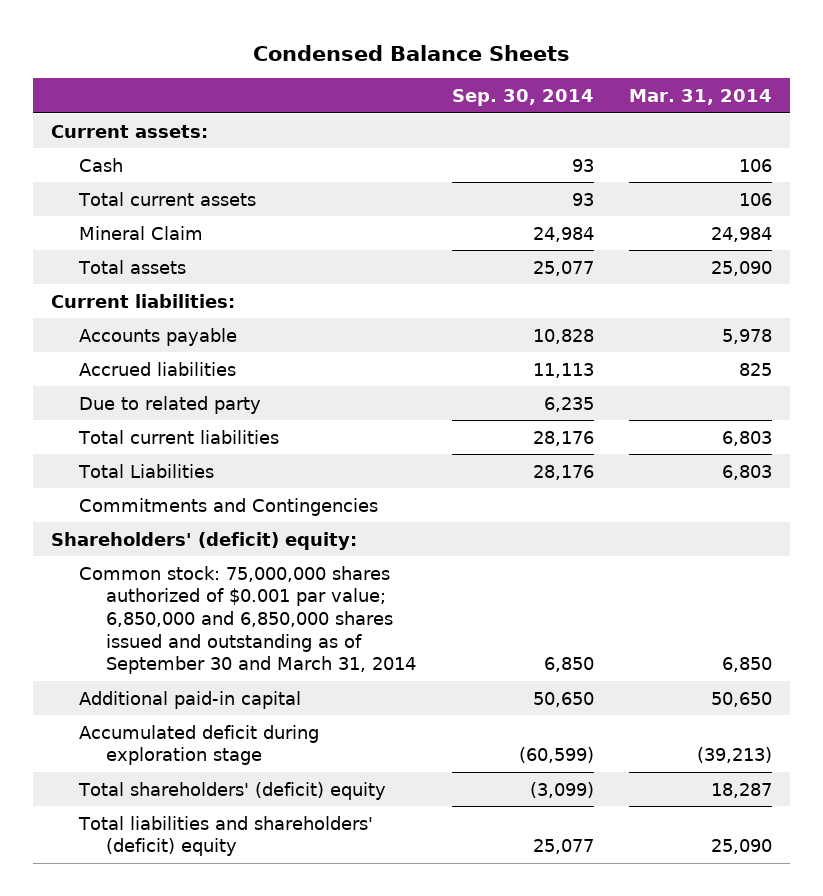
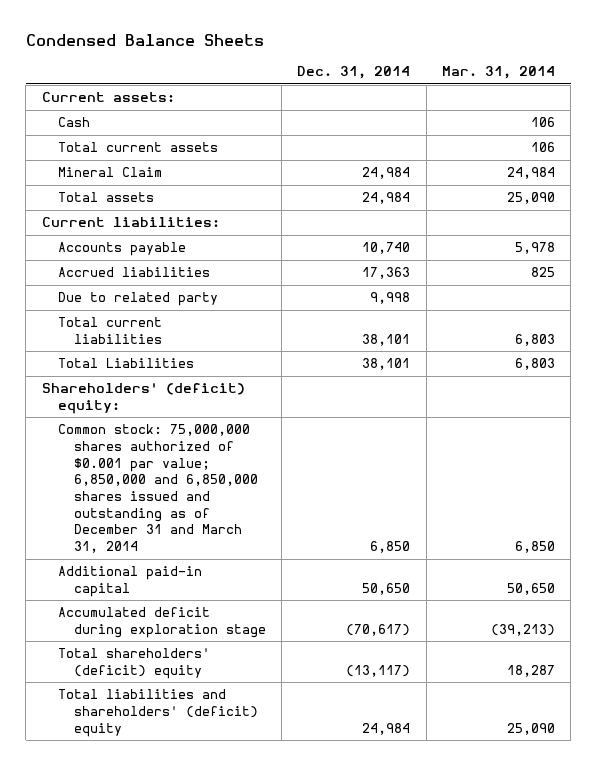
[451,88,594,106] Sep. 30, 2014 -> none
none -> [297,66,411,80] Dec. 31, 2014
[78,497,378,516] Commitments and Contingencies -> none
[78,565,417,675] Common stock: 75,000,000 shares authorized of $0.001 par value; 6,850,000 and 6,850,000 shares issued and outstanding as of September 30 and March 31, 2014 -> [57,424,258,554] Common stock: 75,000,000 shares authorized of $0.001 par value; 6,850,000 and 6,850,000 shares issued and outstanding as of December 31 and March 31, 2014

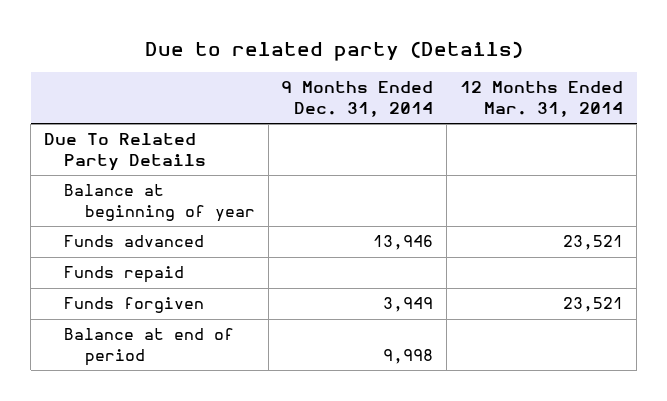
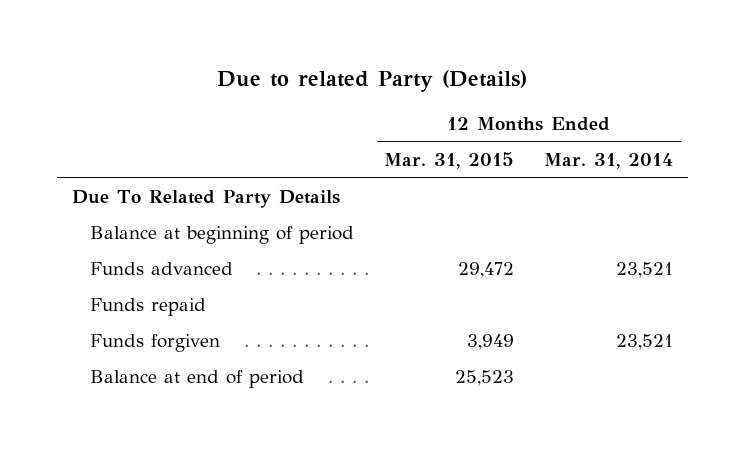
[144,40,523,61] Due to related party (Details) -> [217,70,528,93] Due to related Party (Details)
[281,81,434,117] 9 Months Ended Dec. 31, 2014 -> none
none -> [384,151,515,169] Mar. 31, 2015
[64,184,255,223] Balance at beginning of year -> [90,225,355,244] Balance at beginning of period

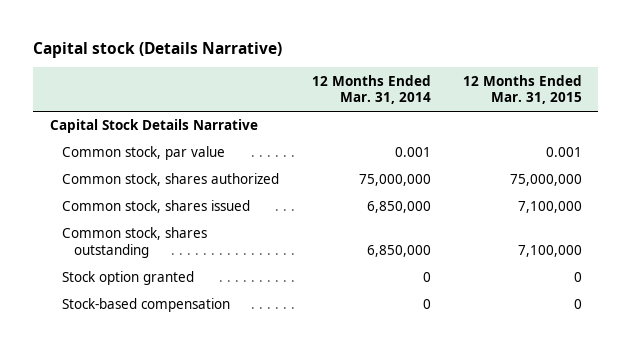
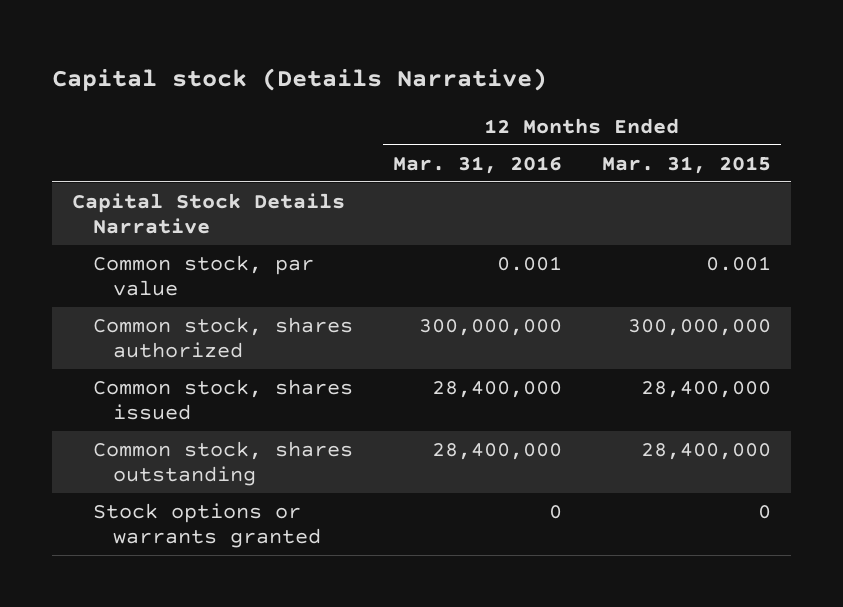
[311,74,431,105] 12 Months Ended Mar. 31, 2014 -> none
none -> [392,155,562,174] Mar. 31, 2016
[61,298,230,313] Stock-based compensation -> none
[510,174,583,187] 75,000,000 -> [628,318,772,336] 300,000,000
[518,201,583,214] 7,100,000 -> [641,380,772,398] 28,400,000
[518,245,583,258] 7,100,000 -> [641,442,772,460] 28,400,000
[61,271,194,286] Stock option granted -> [92,502,322,549] Stock options or warrants granted

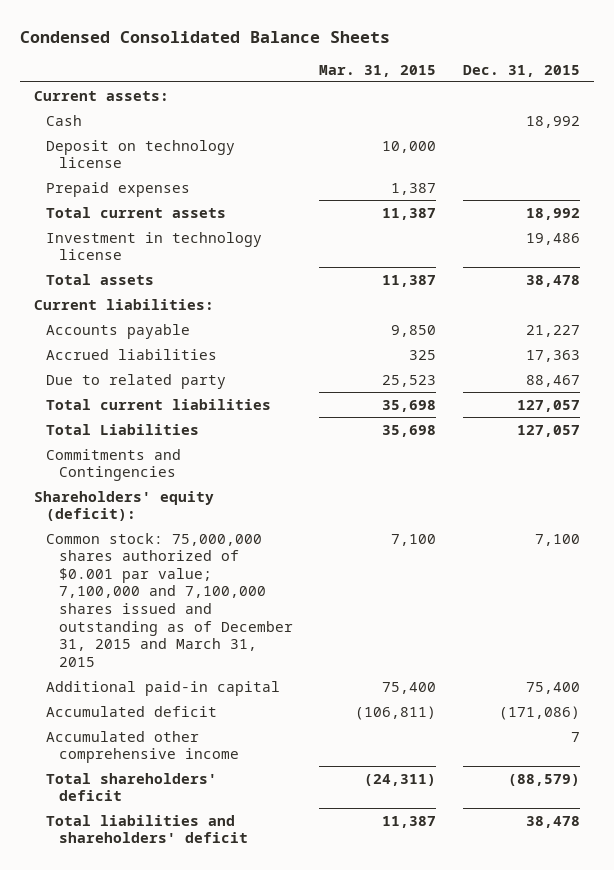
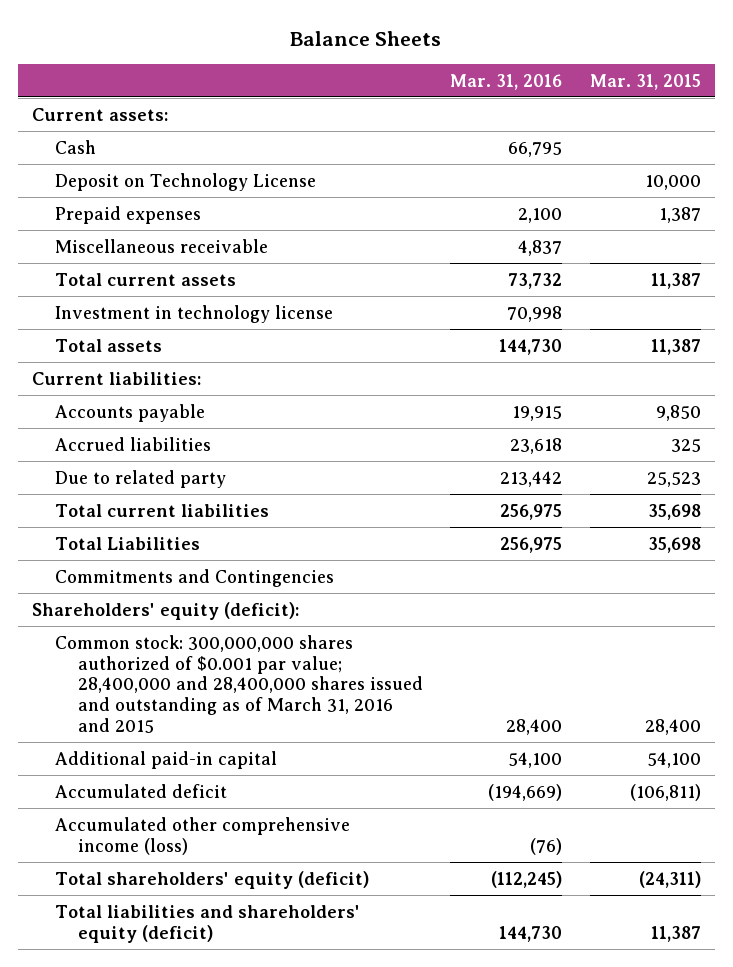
[20,30,391,43] Condensed Consolidated Balance Sheets -> [290,31,442,47] Balance Sheets
[463,64,581,77] Dec. 31, 2015 -> none
none -> [450,73,563,90] Mar. 31, 2016
[46,139,236,169] Deposit on technology license -> [54,172,316,191] Deposit on Technology License
none -> [54,238,268,253] Miscellaneous receivable
[46,532,293,667] Common stock: 75,000,000 shares authorized of $0.001 par value; 7,100,000 and 7,100,000 shares issued and outstanding as of December 31, 2015 and March 31, 2015 -> [54,634,423,734] Common stock: 300,000,000 shares authorized of $0.001 par value; 28,400,000 and 28,400,000 shares issued and outstanding as of March 31, 2016 and 2015
[391,533,437,546] 7,100 -> [645,719,702,736] 28,400
[382,681,437,694] 75,400 -> [647,751,702,768] 54,100
[46,730,239,764] Accumulated other comprehensive income -> [54,816,350,855] Accumulated other comprehensive income (loss)
[46,772,218,802] Total shareholders' deficit -> [54,870,369,889] Total shareholders' equity (deficit)
[46,814,248,844] Total liabilities and shareholders' deficit -> [54,904,360,943] Total liabilities and shareholders' equity (deficit)

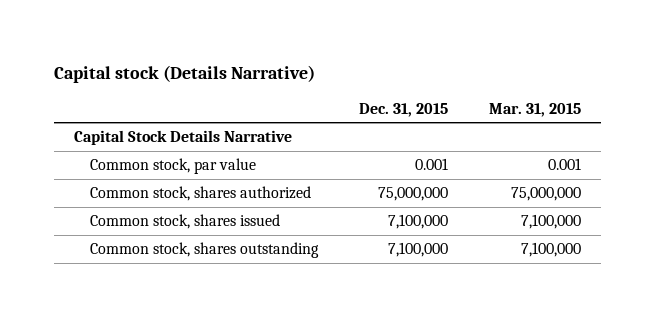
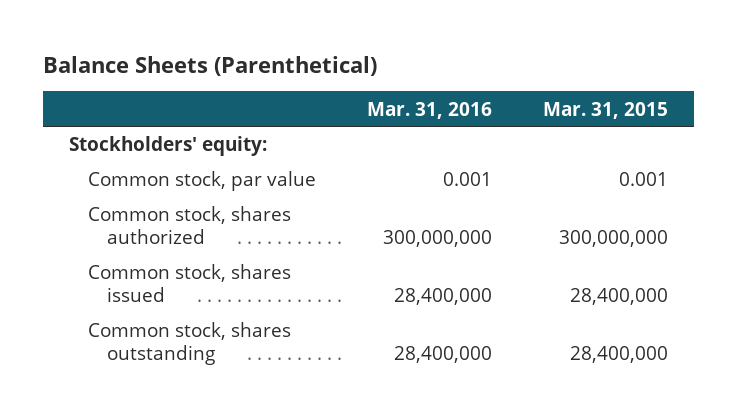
[54,64,316,83] Capital stock (Details Narrative) -> [43,55,378,76] Balance Sheets (Parenthetical)
[358,102,448,117] Dec. 31, 2015 -> none
none -> [367,101,493,119] Mar. 31, 2016
[74,130,293,146] Capital Stock Details Narrative -> none
none -> [68,136,267,157] Stockholders' equity:
[510,187,581,202] 75,000,000 -> [559,229,669,247] 300,000,000
[520,214,581,230] 7,100,000 -> [570,287,669,305] 28,400,000
[520,242,581,258] 7,100,000 -> [570,345,669,363] 28,400,000

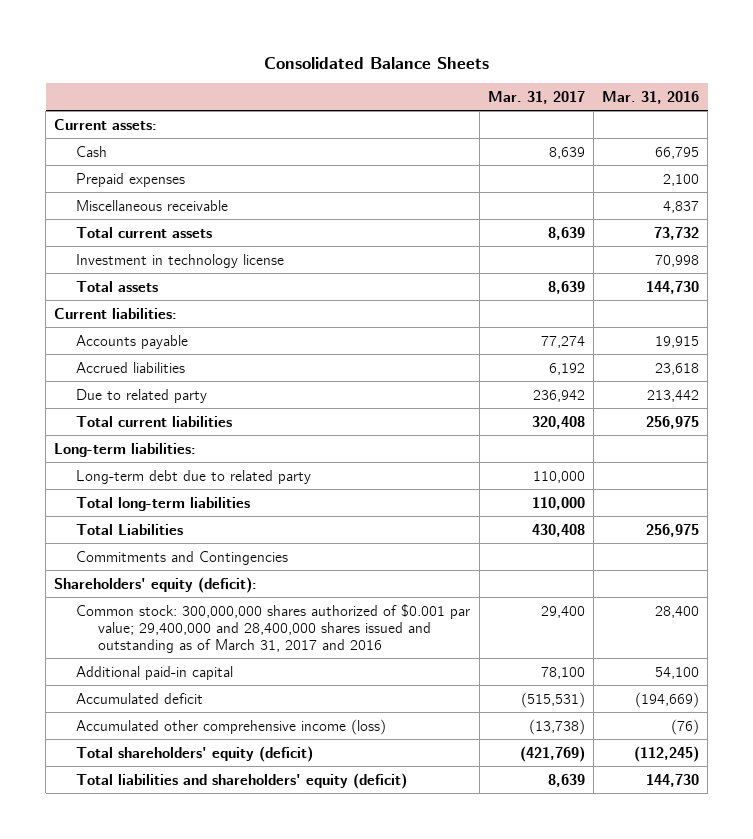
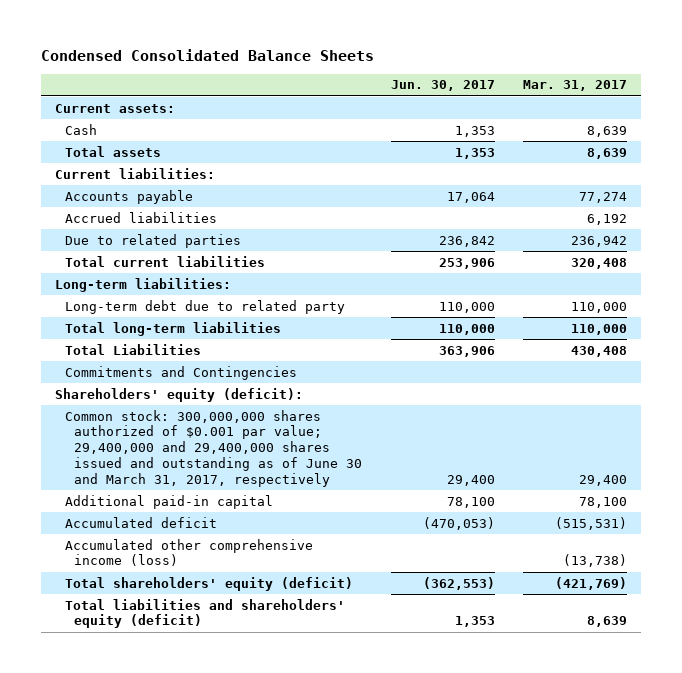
[263,56,489,69] Consolidated Balance Sheets -> [40,48,374,61] Condensed Consolidated Balance Sheets
[602,90,700,104] Mar. 31, 2016 -> none
none -> [390,80,495,92] Jun. 30, 2017
[76,172,186,187] Prepaid expenses -> none
[76,199,229,211] Miscellaneous receivable -> none
[76,226,213,238] Total current assets -> none
[76,253,285,268] Investment in technology license -> none
[76,388,208,403] Due to related party -> [64,233,241,248] Due to related parties
[76,603,471,654] Common stock: 300,000,000 shares authorized of $0.001 par value; 29,400,000 and 28,400,000 shares issued and outstanding as of March 31, 2017 and 2016 -> [64,409,363,487] Common stock: 300,000,000 shares authorized of $0.001 par value; 29,400,000 and 29,400,000 shares issued and outstanding as of June 30 and March 31, 2017, respectively

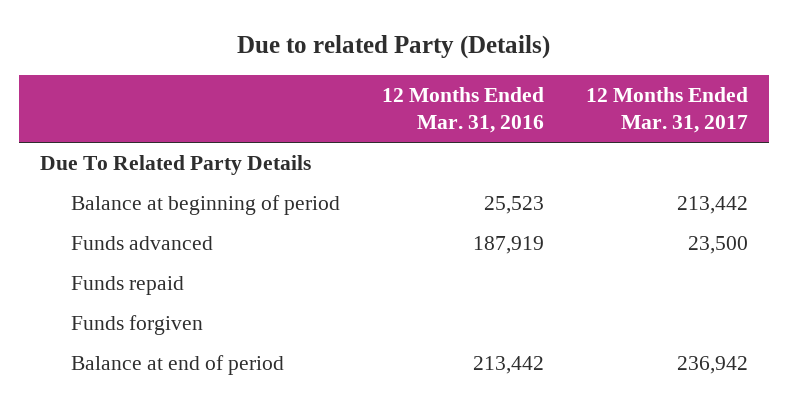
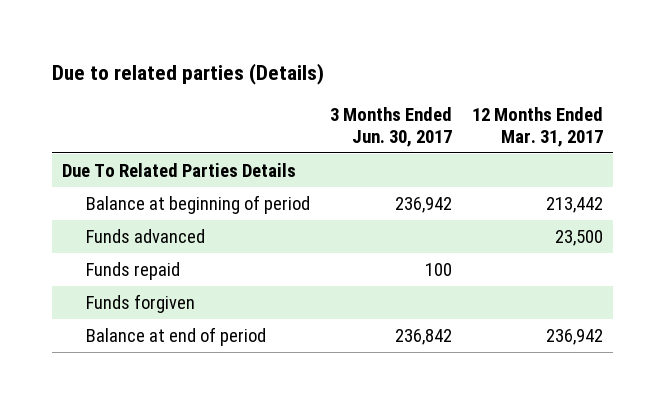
[237,35,551,60] Due to related Party (Details) -> [51,63,324,86] Due to related parties (Details)
[382,86,545,134] 12 Months Ended Mar. 31, 2016 -> none
none -> [329,107,452,147] 3 Months Ended Jun. 30, 2017
[40,155,312,176] Due To Related Party Details -> [61,162,296,177] Due To Related Parties Details

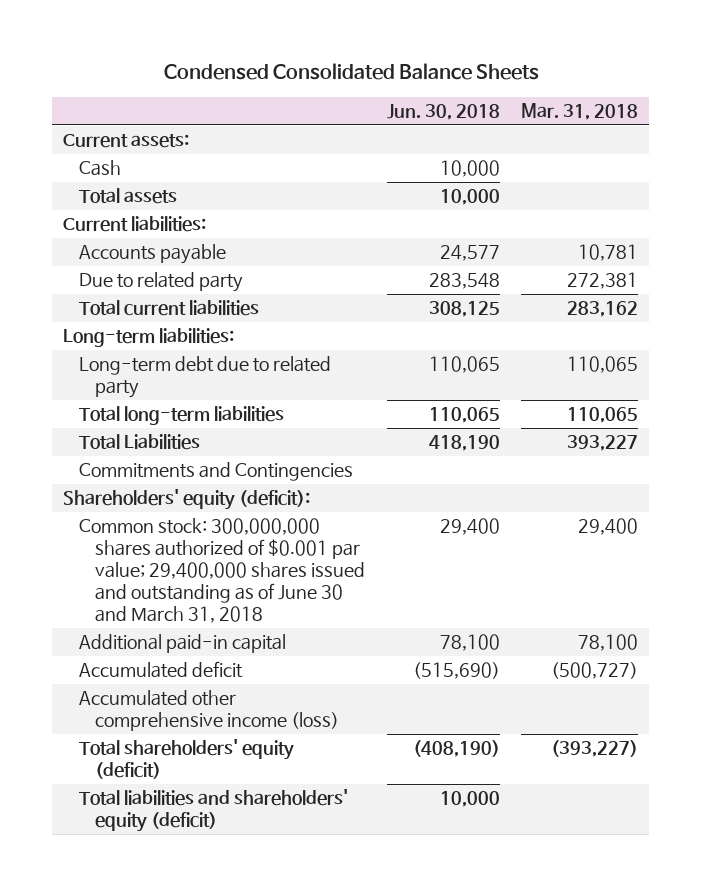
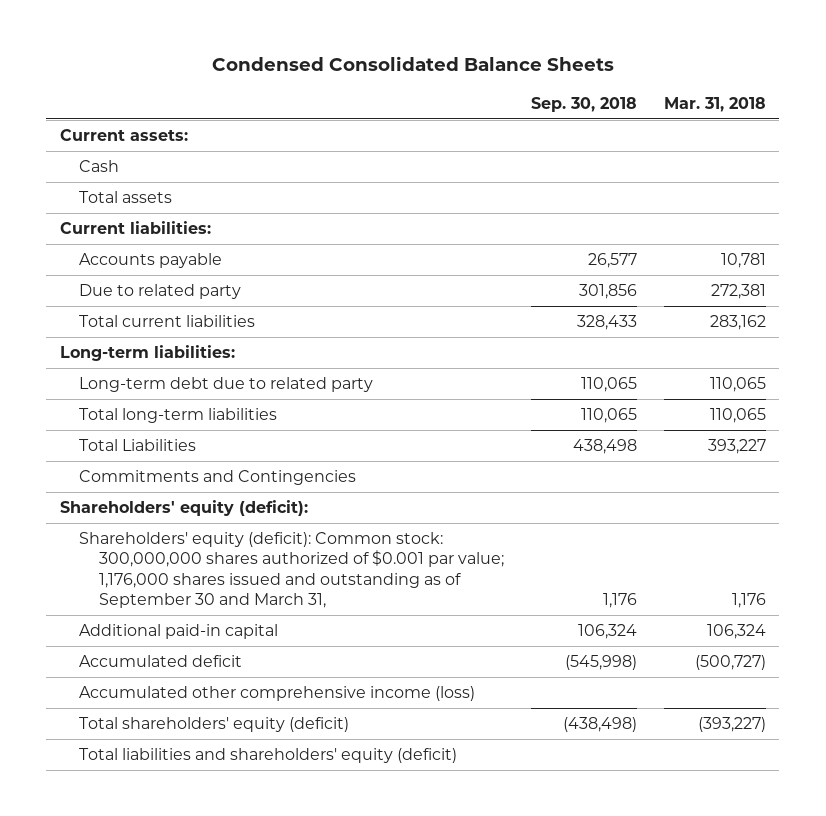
[386,104,500,121] Jun. 30, 2018 -> none
none -> [530,96,637,112] Sep. 30, 2018
[78,518,365,624] Common stock: 300,000,000 shares authorized of $0.001 par value; 29,400,000 shares issued and outstanding as of June 30 and March 31, 2018 -> [79,532,505,608] Shareholders' equity (deficit): Common stock: 300,000,000 shares authorized of $0.001 par value; 1,176,000 shares issued and outstanding as of September 30 and March 31,
[578,518,639,536] 29,400 -> [731,592,766,608] 1,176
[578,634,639,652] 78,100 -> [706,624,766,640] 106,324

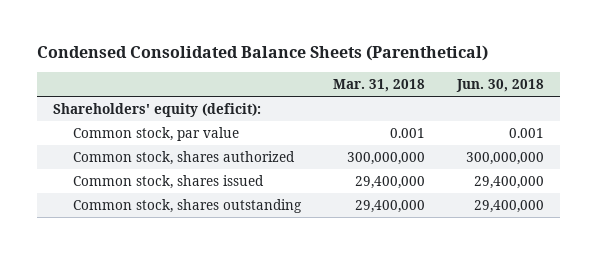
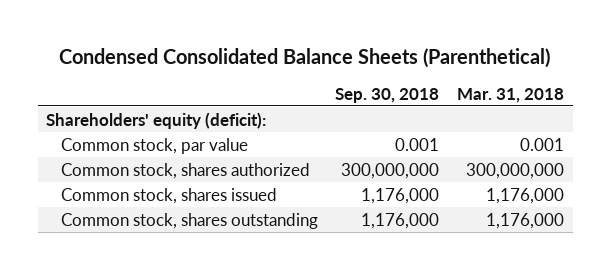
[456,79,545,93] Jun. 30, 2018 -> none
none -> [335,87,440,103] Sep. 30, 2018
[354,176,425,190] 29,400,000 -> [486,187,565,204] 1,176,000
[354,200,425,214] 29,400,000 -> [486,212,565,229] 1,176,000

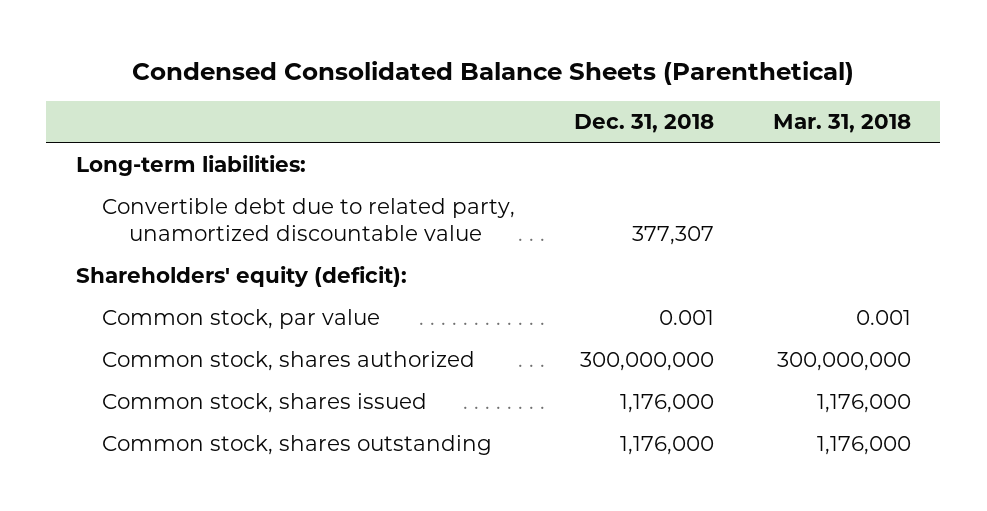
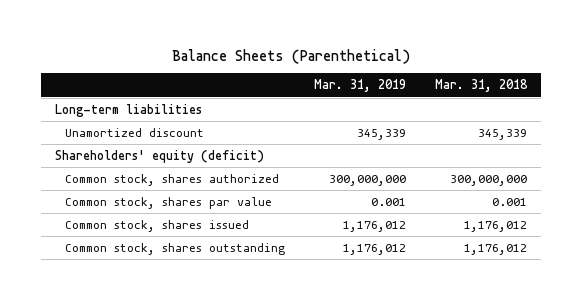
[132,60,855,85] Condensed Consolidated Balance Sheets (Parenthetical) -> [172,48,411,64] Balance Sheets (Parenthetical)
[574,114,715,134] Dec. 31, 2018 -> none
none -> [313,79,406,93] Mar. 31, 2019
[102,198,516,242] Convertible debt due to related party, unamortized discountable value -> none
[102,309,381,330] Common stock, par value -> none
[75,155,306,177] Long-term liabilities: -> [55,103,203,117] Long-term liabilities
none -> [65,127,205,137] Unamortized discount
[75,266,407,288] Shareholders' equity (deficit): -> [55,149,265,163] Shareholders' equity (deficit)
none -> [65,196,273,209] Common stock, shares par value
[816,394,911,414] 1,176,000 -> [463,220,527,232] 1,176,012
[816,436,911,456] 1,176,000 -> [463,243,527,255] 1,176,012

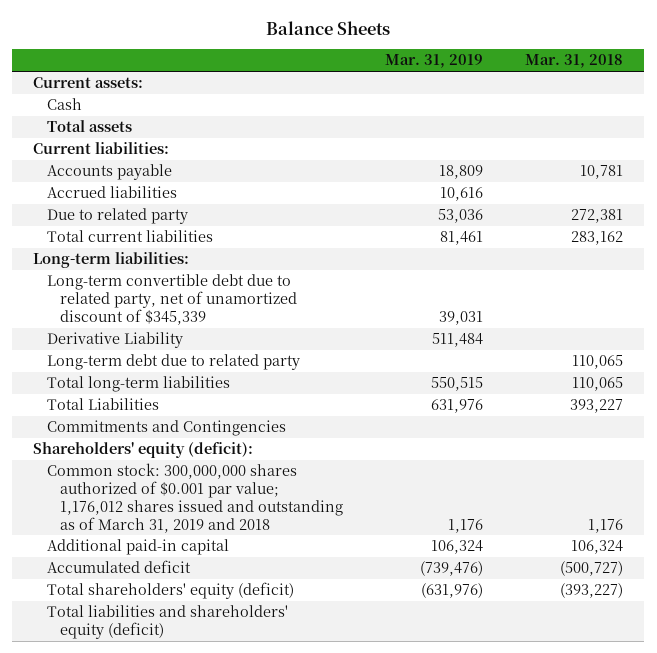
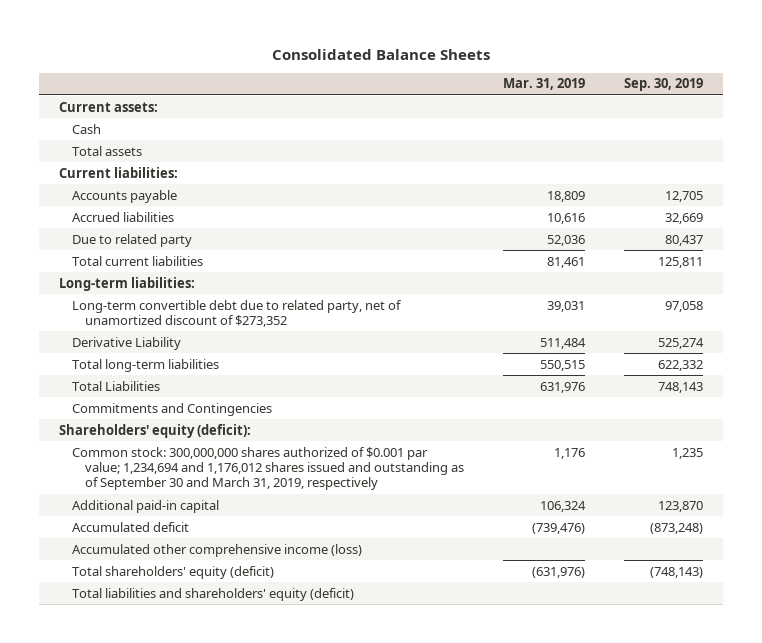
[266,20,391,35] Balance Sheets -> [272,48,491,60] Consolidated Balance Sheets
[525,54,624,69] Mar. 31, 2018 -> none
none -> [624,78,704,92] Sep. 30, 2019
[438,209,484,224] 53,036 -> [547,234,586,246] 52,036
[46,274,298,325] Long-term convertible debt due to related party, net of unamortized discount of $345,339 -> [72,299,403,327] Long-term convertible debt due to related party, net of unamortized discount of $273,352
[46,354,300,371] Long-term debt due to related party -> none
[46,463,344,533] Common stock: 300,000,000 shares authorized of $0.001 par value; 1,176,012 shares issued and outstanding as of March 31, 2019 and 2018 -> [72,446,465,491] Common stock: 300,000,000 shares authorized of $0.001 par value; 1,234,694 and 1,176,012 shares issued and outstanding as of September 30 and March 31, 2019, respectively
none -> [72,543,363,557] Accumulated other comprehensive income (loss)

